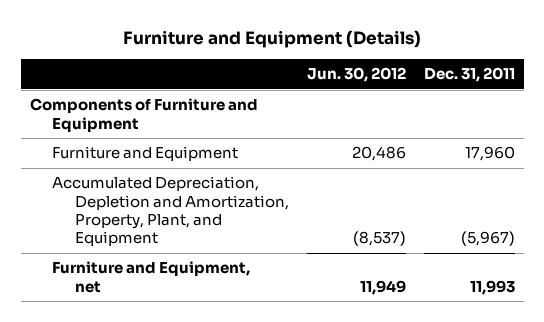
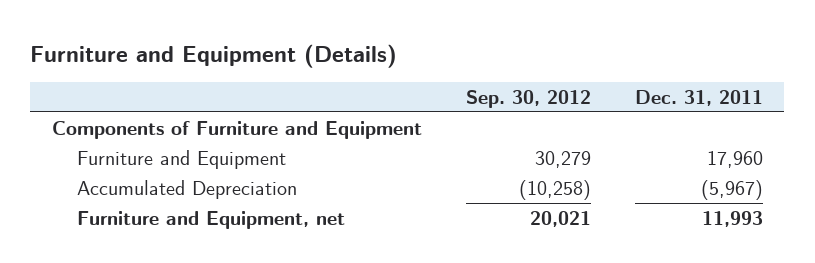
[306,67,406,83] Jun. 30, 2012 -> none
none -> [465,89,591,108] Sep. 30, 2012
[52,176,290,247] Accumulated Depreciation, Depletion and Amortization, Property, Plant, and Equipment -> [77,180,298,200] Accumulated Depreciation

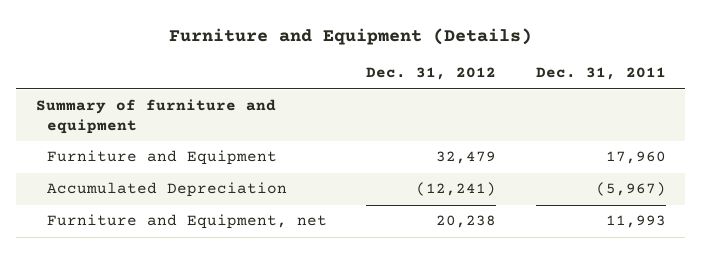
[465,89,591,108] Sep. 30, 2012 -> none
none -> [366,67,497,81] Dec. 31, 2012
[52,121,423,140] Components of Furniture and Equipment -> [35,99,276,135] Summary of furniture and equipment

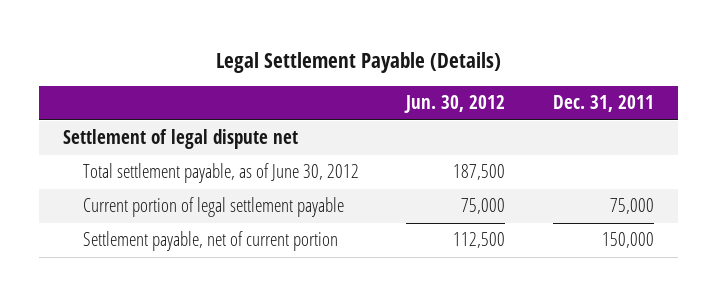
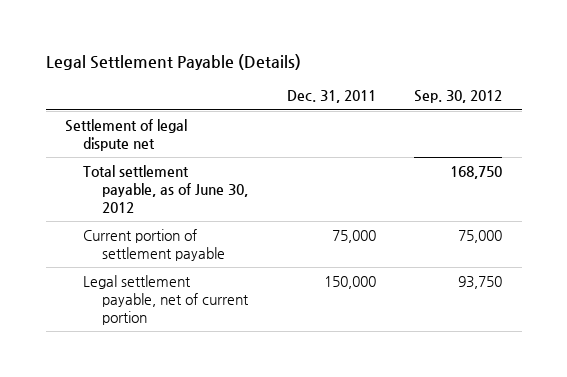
[404,95,506,114] Jun. 30, 2012 -> none
none -> [414,90,503,104] Sep. 30, 2012
[82,197,344,218] Current portion of legal settlement payable -> [83,229,225,261] Current portion of settlement payable
[82,231,338,252] Settlement payable, net of current portion -> [83,275,249,325] Legal settlement payable, net of current portion

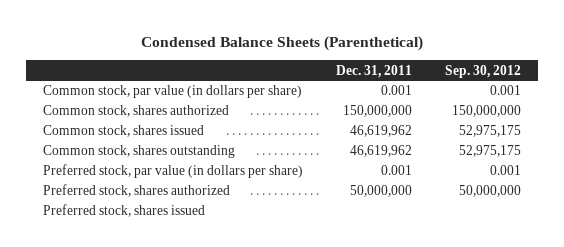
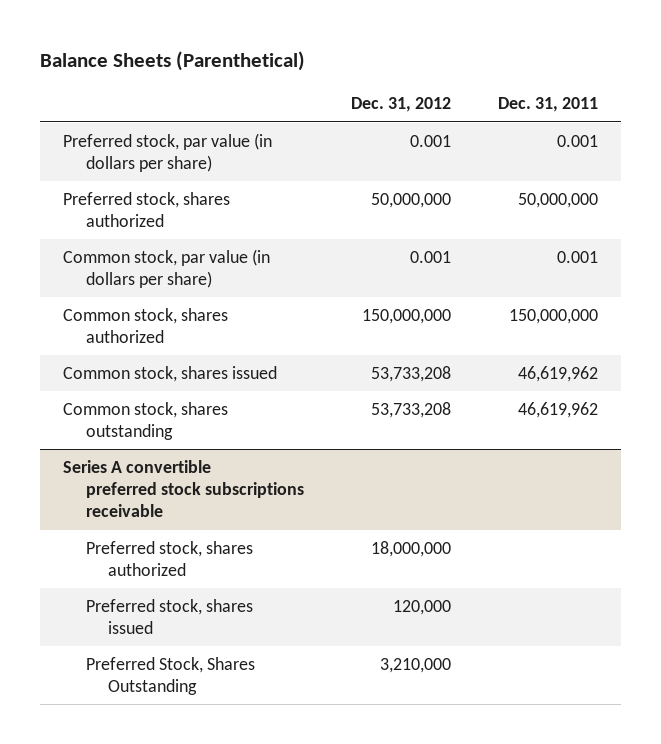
[140,35,423,51] Condensed Balance Sheets (Parenthetical) -> [39,51,305,72] Balance Sheets (Parenthetical)
[445,64,522,78] Sep. 30, 2012 -> none
none -> [350,97,451,113] Dec. 31, 2012
[42,164,303,179] Preferred stock, par value (in dollars per share) -> [63,132,273,173] Preferred stock, par value (in dollars per share)
[42,184,230,198] Preferred stock, shares authorized -> [63,191,231,228] Preferred stock, shares authorized
none -> [63,459,304,518] Series A convertible preferred stock subscriptions receivable
none -> [85,540,253,577] Preferred stock, shares authorized
none -> [85,656,255,696] Preferred Stock, Shares Outstanding

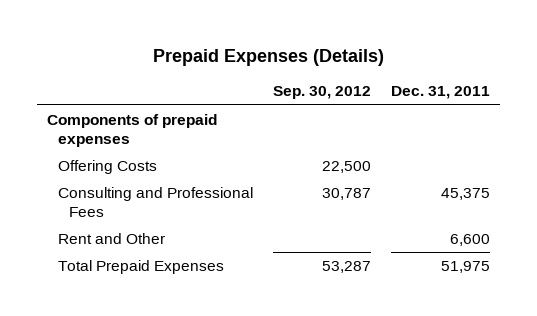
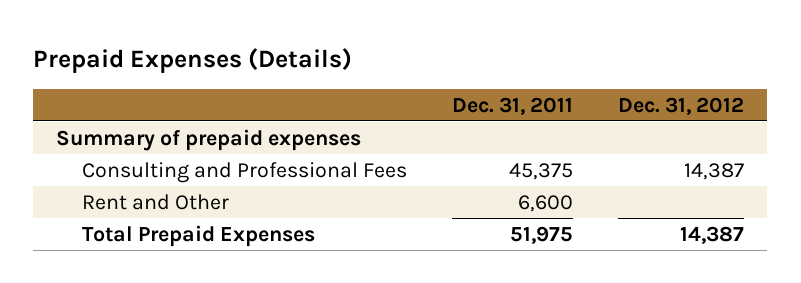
[273,86,372,100] Sep. 30, 2012 -> none
none -> [618,96,745,115] Dec. 31, 2012
[58,160,158,175] Offering Costs -> none
[47,114,218,147] Components of prepaid expenses -> [56,128,362,151] Summary of prepaid expenses

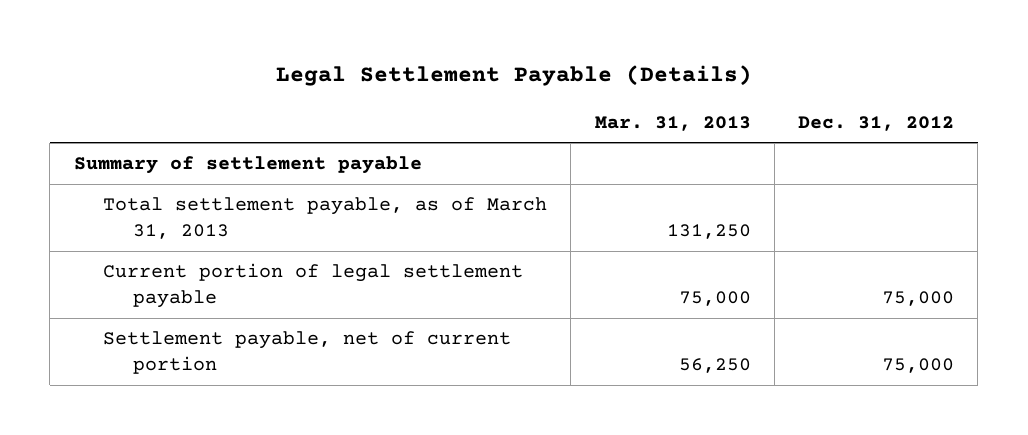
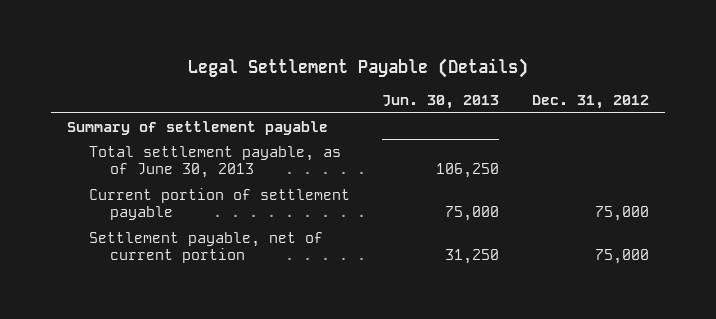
[594,115,751,131] Mar. 31, 2013 -> none
none -> [382,95,500,110] Jun. 30, 2013
[103,197,548,240] Total settlement payable, as of March 31, 2013 -> [88,145,341,179] Total settlement payable, as of June 30, 2013
[103,263,524,309] Current portion of legal settlement payable -> [88,187,350,221] Current portion of settlement payable

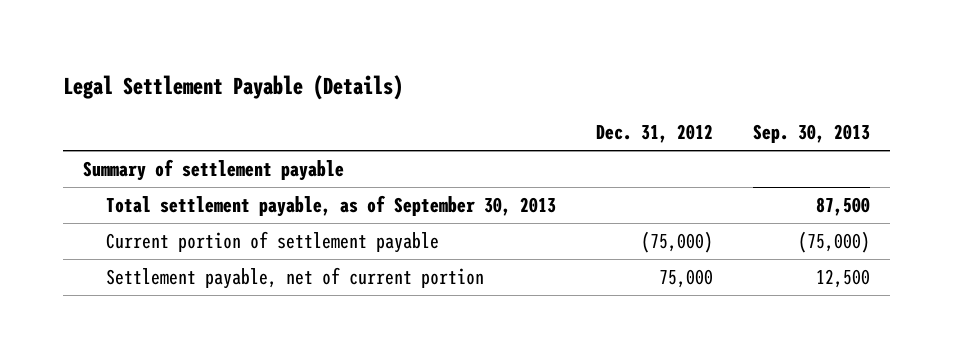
[382,95,500,110] Jun. 30, 2013 -> none
none -> [753,124,871,144] Sep. 30, 2013
[88,145,341,179] Total settlement payable, as of June 30, 2013 -> [105,194,556,217] Total settlement payable, as of September 30, 2013
[594,206,649,222] 75,000 -> [640,230,713,253] (75,000)

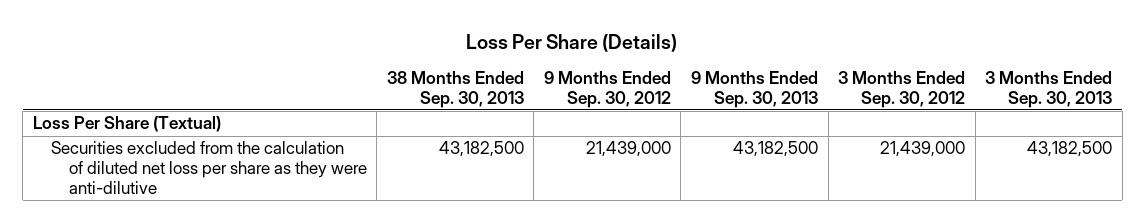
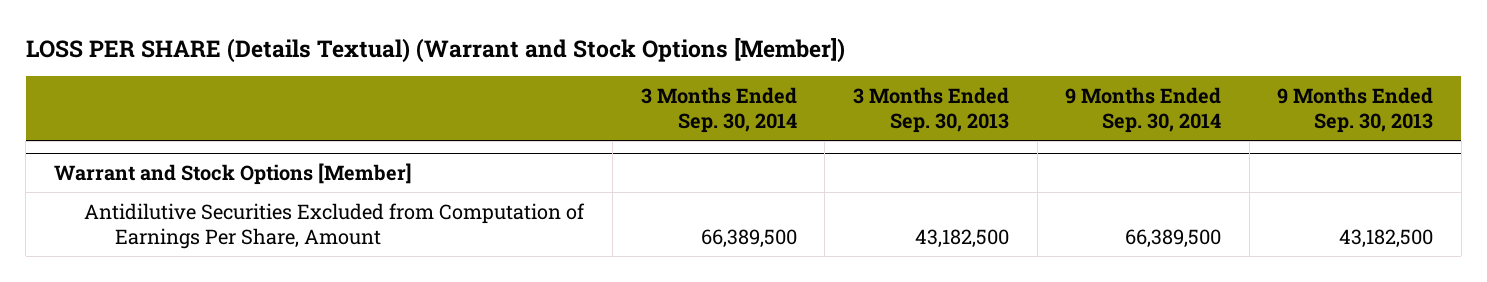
[466,33,678,52] Loss Per Share (Details) -> [25,37,845,63] LOSS PER SHARE (Details Textual) (Warrant and Stock Options [Member])
[386,70,524,108] 38 Months Ended Sep. 30, 2013 -> none
[543,70,671,108] 9 Months Ended Sep. 30, 2012 -> none
[838,70,966,108] 3 Months Ended Sep. 30, 2012 -> none
none -> [640,87,797,134] 3 Months Ended Sep. 30, 2014
none -> [1065,87,1222,134] 9 Months Ended Sep. 30, 2014
[32,116,221,133] Loss Per Share (Textual) -> none
none -> [53,163,412,186] Warrant and Stock Options [Member]
[50,141,367,195] Securities excluded from the calculation of diluted net loss per share as they were anti-dilutive -> [84,202,586,249] Antidilutive Securities Excluded from Computation of Earnings Per Share, Amount

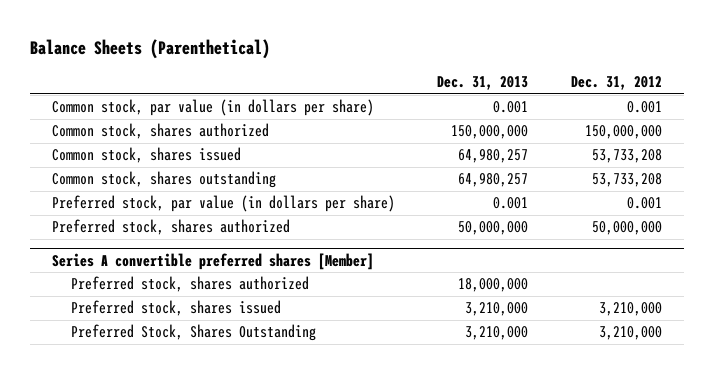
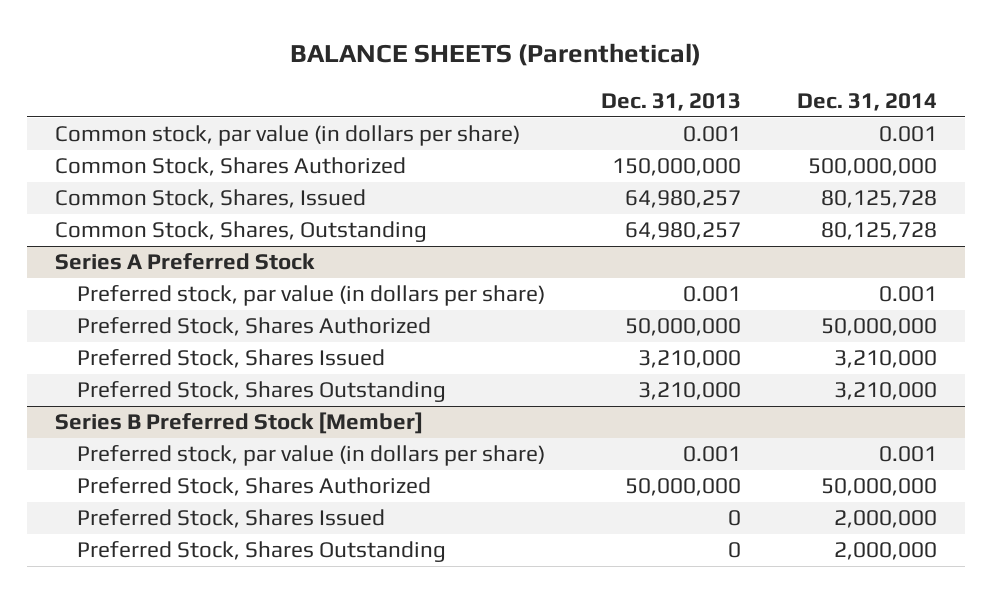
[30,39,271,60] Balance Sheets (Parenthetical) -> [290,43,702,67] BALANCE SHEETS (Parenthetical)
[571,76,663,91] Dec. 31, 2012 -> none
none -> [797,92,938,111] Dec. 31, 2014
[51,123,269,140] Common stock, shares authorized -> [55,157,407,177] Common Stock, Shares Authorized
[51,147,241,164] Common stock, shares issued -> [55,189,367,209] Common Stock, Shares, Issued
[51,171,276,189] Common stock, shares outstanding -> [55,221,428,243] Common Stock, Shares, Outstanding
none -> [55,253,316,271] Series A Preferred Stock
[51,252,374,270] Series A convertible preferred shares [Member] -> none
[70,276,309,293] Preferred stock, shares authorized -> none
[51,219,290,236] Preferred stock, shares authorized -> [76,317,431,337] Preferred Stock, Shares Authorized
[70,300,281,317] Preferred stock, shares issued -> [76,349,385,369] Preferred Stock, Shares Issued
none -> [55,412,424,435] Series B Preferred Stock [Member]
none -> [76,445,545,467] Preferred stock, par value (in dollars per share)
none -> [76,477,431,497] Preferred Stock, Shares Authorized
none -> [76,509,385,529] Preferred Stock, Shares Issued
none -> [76,541,446,563] Preferred Stock, Shares Outstanding

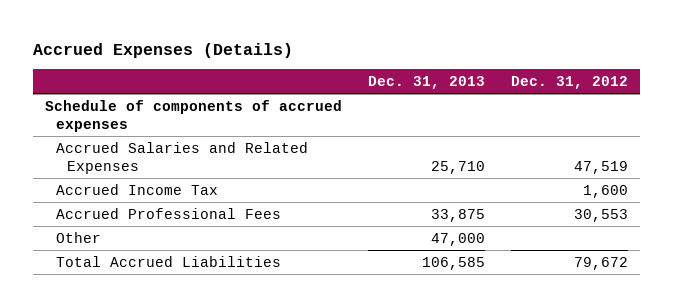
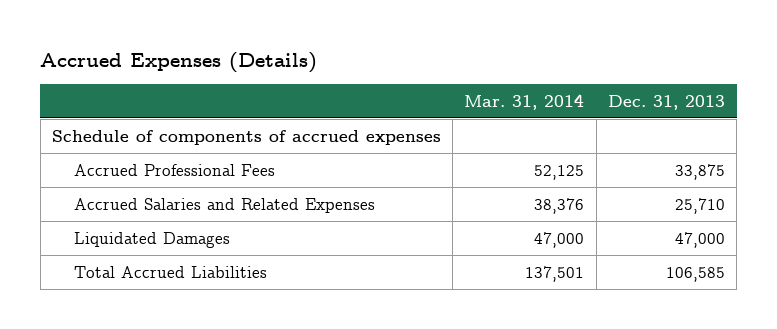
[510,76,628,90] Dec. 31, 2012 -> none
none -> [464,93,585,110] Mar. 31, 2014
[56,183,219,195] Accrued Income Tax -> none
[56,231,102,243] Other -> none
[56,141,309,174] Accrued Salaries and Related Expenses -> [73,197,375,213] Accrued Salaries and Related Expenses
none -> [73,231,230,248] Liquidated Damages

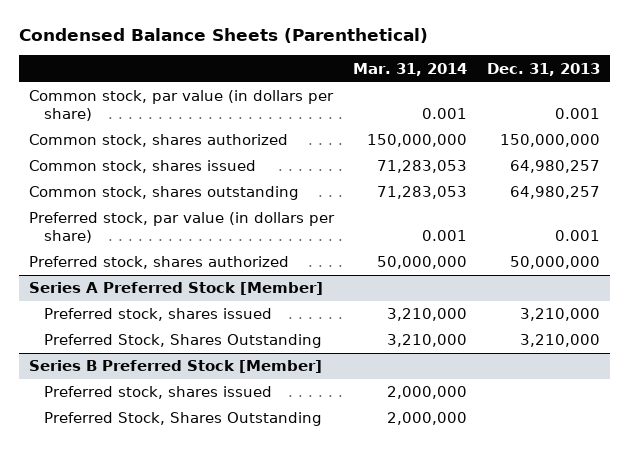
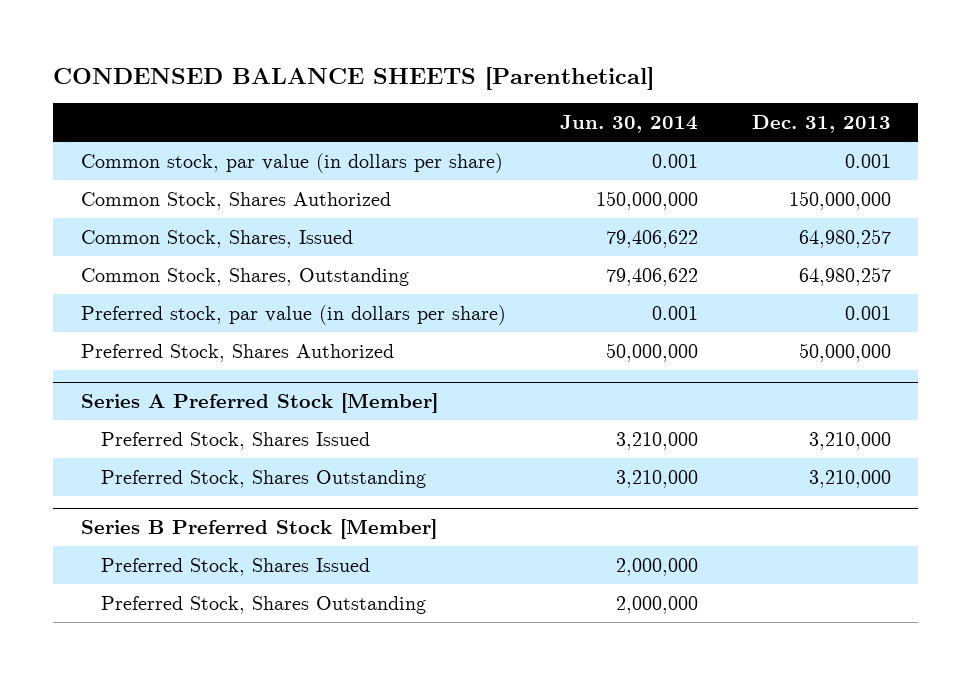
[18,28,428,44] Condensed Balance Sheets (Parenthetical) -> [53,66,655,90] CONDENSED BALANCE SHEETS [Parenthetical]
[353,62,468,76] Mar. 31, 2014 -> none
none -> [559,114,698,133] Jun. 30, 2014
[28,134,288,148] Common stock, shares authorized -> [80,191,391,210] Common Stock, Shares Authorized
[28,160,256,174] Common stock, shares issued -> [80,229,353,248] Common Stock, Shares, Issued
[28,186,299,201] Common stock, shares outstanding -> [80,267,409,286] Common Stock, Shares, Outstanding
[28,256,289,270] Preferred stock, shares authorized -> [80,343,394,362] Preferred Stock, Shares Authorized
[43,308,272,322] Preferred stock, shares issued -> [101,431,371,450] Preferred Stock, Shares Issued
[43,386,272,400] Preferred stock, shares issued -> [101,557,371,576] Preferred Stock, Shares Issued

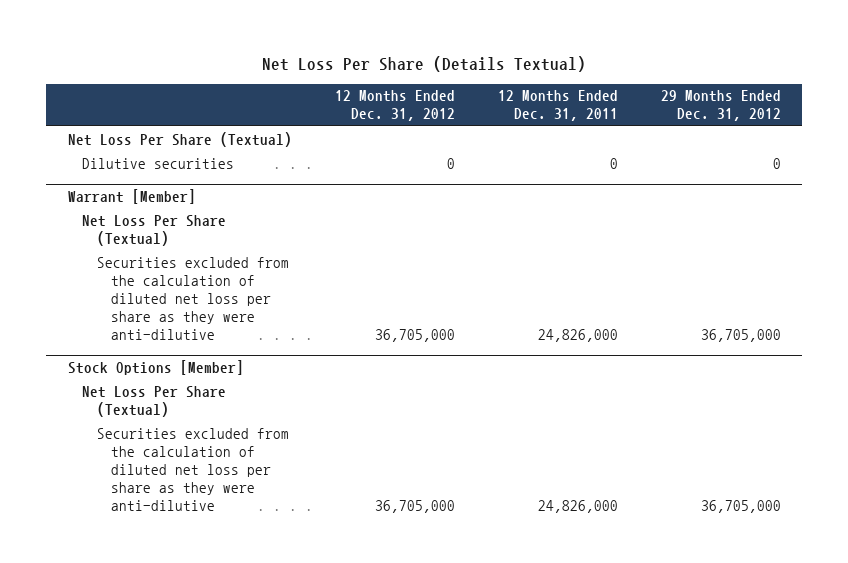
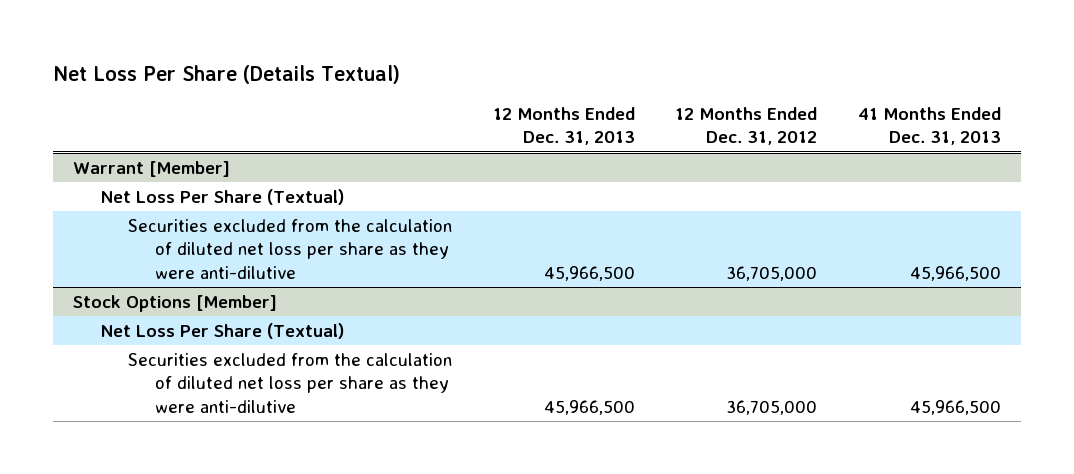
[497,90,618,122] 12 Months Ended Dec. 31, 2011 -> none
[660,90,781,122] 29 Months Ended Dec. 31, 2012 -> none
none -> [492,106,635,146] 12 Months Ended Dec. 31, 2013
none -> [857,106,1001,146] 41 Months Ended Dec. 31, 2013
[67,131,292,147] Net Loss Per Share (Textual) -> none
[82,157,235,169] Dilutive securities -> none

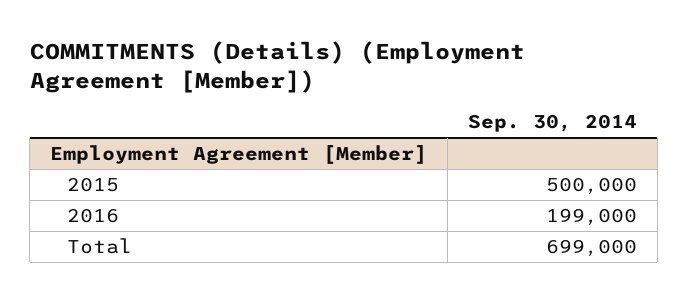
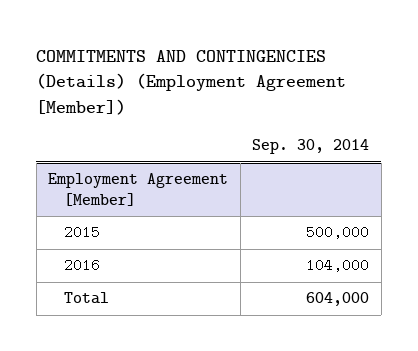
[29,40,525,93] COMMITMENTS (Details) (Employment Agreement [Member]) -> [36,49,347,115] COMMITMENTS AND CONTINGENCIES (Details) (Employment Agreement [Member])
[545,207,637,226] 199,000 -> [306,258,370,273] 104,000
[545,238,637,257] 699,000 -> [306,292,370,307] 604,000

